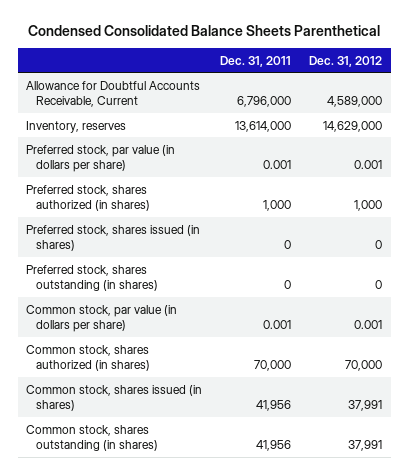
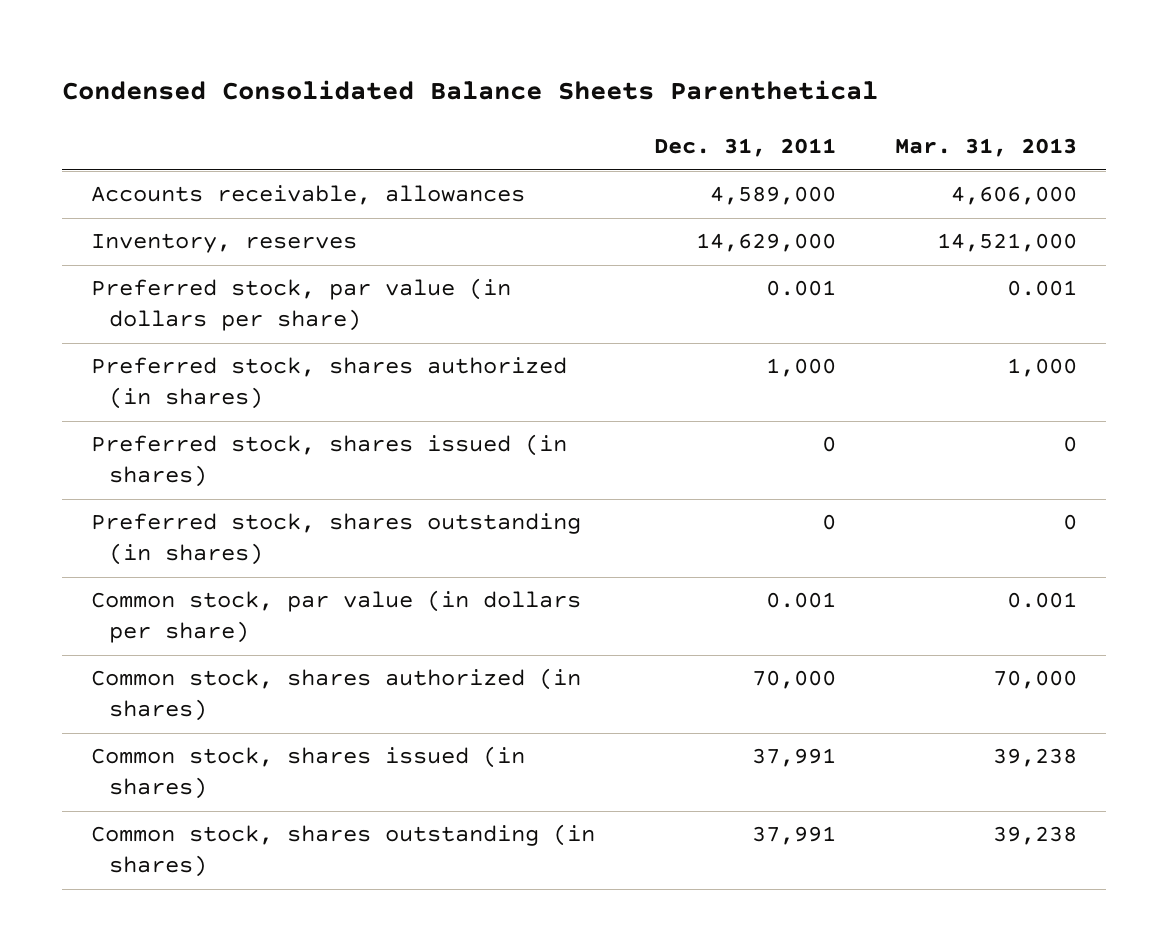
[308,55,382,67] Dec. 31, 2012 -> none
none -> [894,138,1077,158] Mar. 31, 2013
[26,80,201,107] Allowance for Doubtful Accounts Receivable, Current -> [91,185,526,206] Accounts receivable, allowances
[237,95,292,107] 6,796,000 -> [710,186,837,206] 4,589,000
[235,120,292,132] 13,614,000 -> [696,233,837,253] 14,629,000
[256,399,292,411] 41,956 -> [752,748,837,768] 37,991
[256,439,292,451] 41,956 -> [752,826,837,846] 37,991

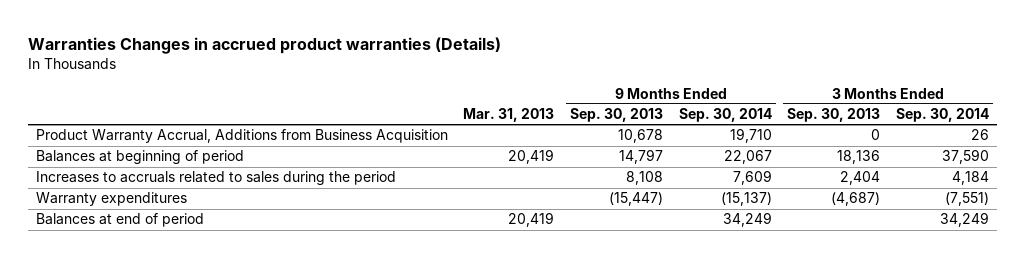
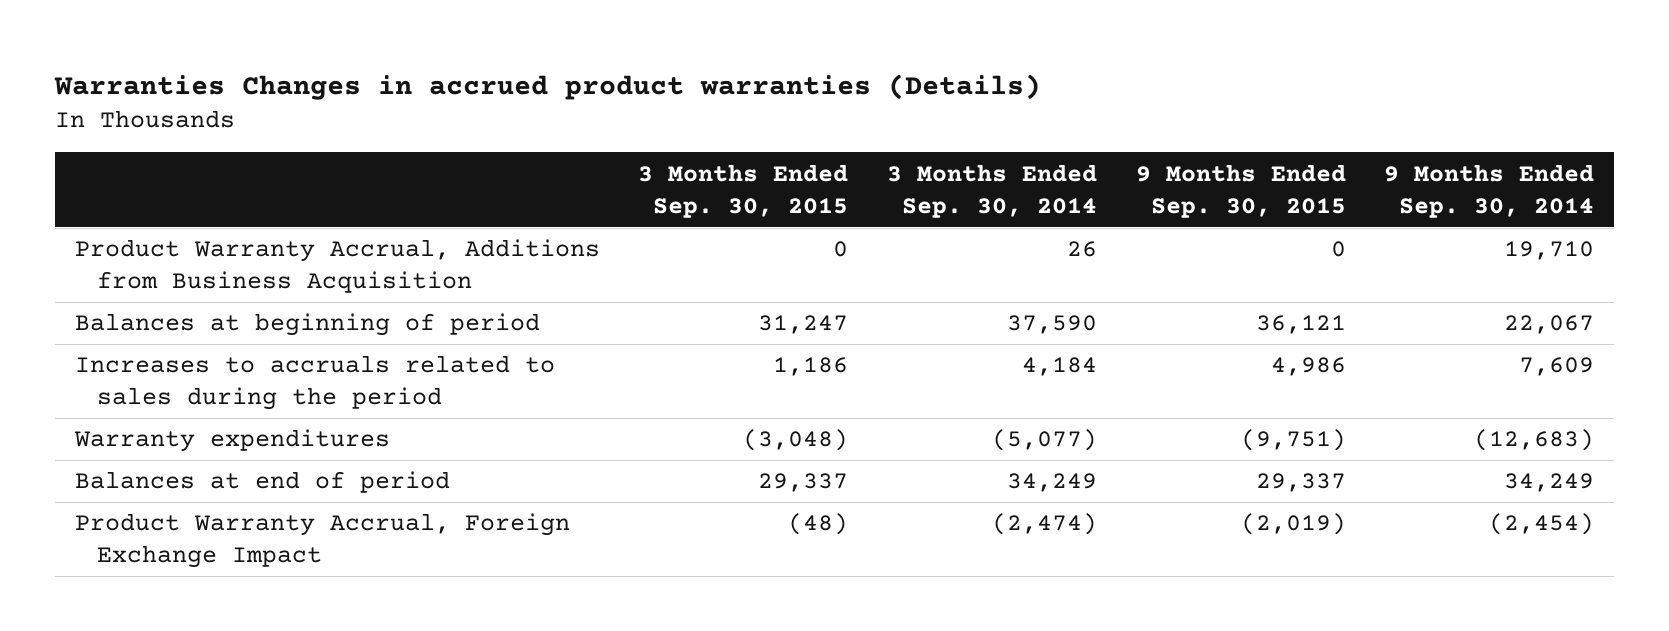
[463,108,555,123] Mar. 31, 2013 -> none
[570,108,664,123] Sep. 30, 2013 -> none
[787,108,881,123] Sep. 30, 2013 -> none
none -> [638,163,849,218] 3 Months Ended Sep. 30, 2015
none -> [1135,163,1346,218] 9 Months Ended Sep. 30, 2015
[720,192,772,207] (15,137) -> [1474,429,1595,452] (12,683)
[944,192,989,207] (7,551) -> [992,429,1098,452] (5,077)
none -> [74,513,570,569] Product Warranty Accrual, Foreign Exchange Impact

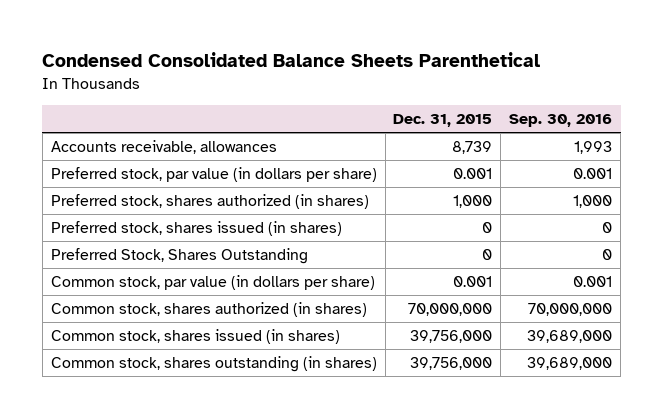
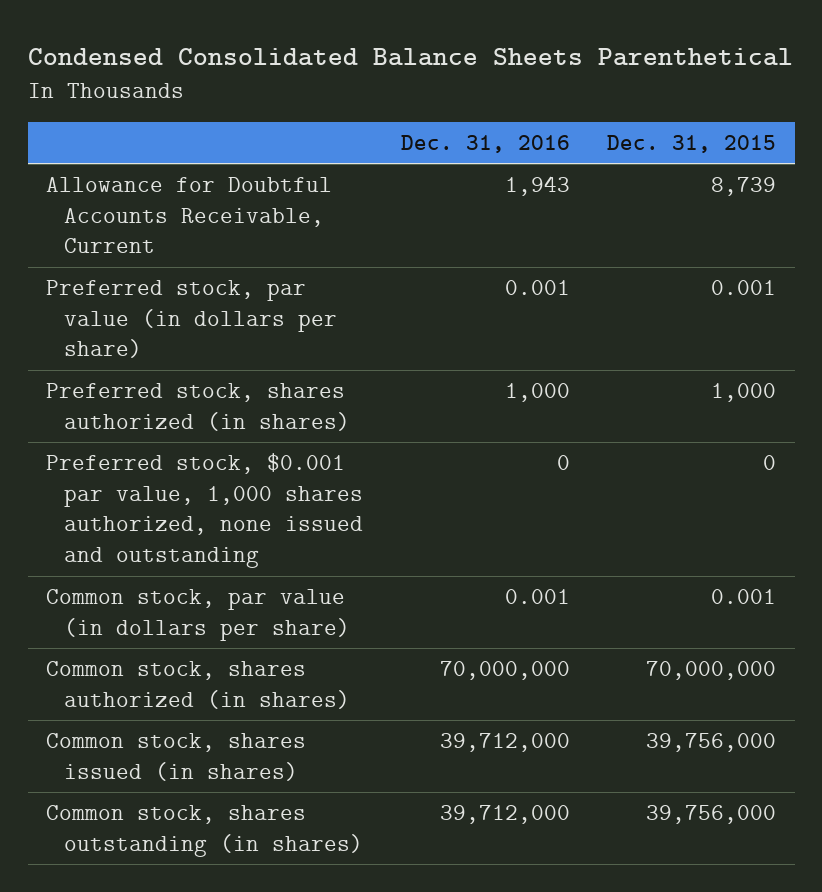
[509,114,613,128] Sep. 30, 2016 -> none
none -> [400,134,570,153] Dec. 31, 2016
[50,140,277,155] Accounts receivable, allowances -> [46,177,333,254] Allowance for Doubtful Accounts Receivable, Current
[50,221,342,237] Preferred stock, shares issued (in shares) -> none
[50,248,308,265] Preferred Stock, Shares Outstanding -> none
none -> [46,453,364,569] Preferred stock, $0.001 par value, 1,000 shares authorized, none issued and outstanding

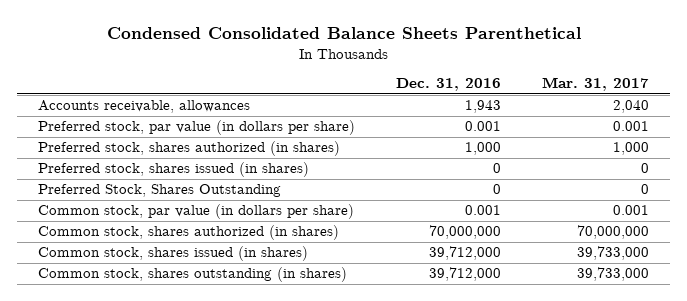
[607,134,777,153] Dec. 31, 2015 -> none
none -> [542,77,650,92] Mar. 31, 2017
[46,177,333,254] Allowance for Doubtful Accounts Receivable, Current -> [37,100,250,114] Accounts receivable, allowances
[46,453,364,569] Preferred stock, $0.001 par value, 1,000 shares authorized, none issued and outstanding -> none
none -> [37,162,309,178] Preferred stock, shares issued (in shares)
none -> [37,184,281,198] Preferred Stock, Shares Outstanding

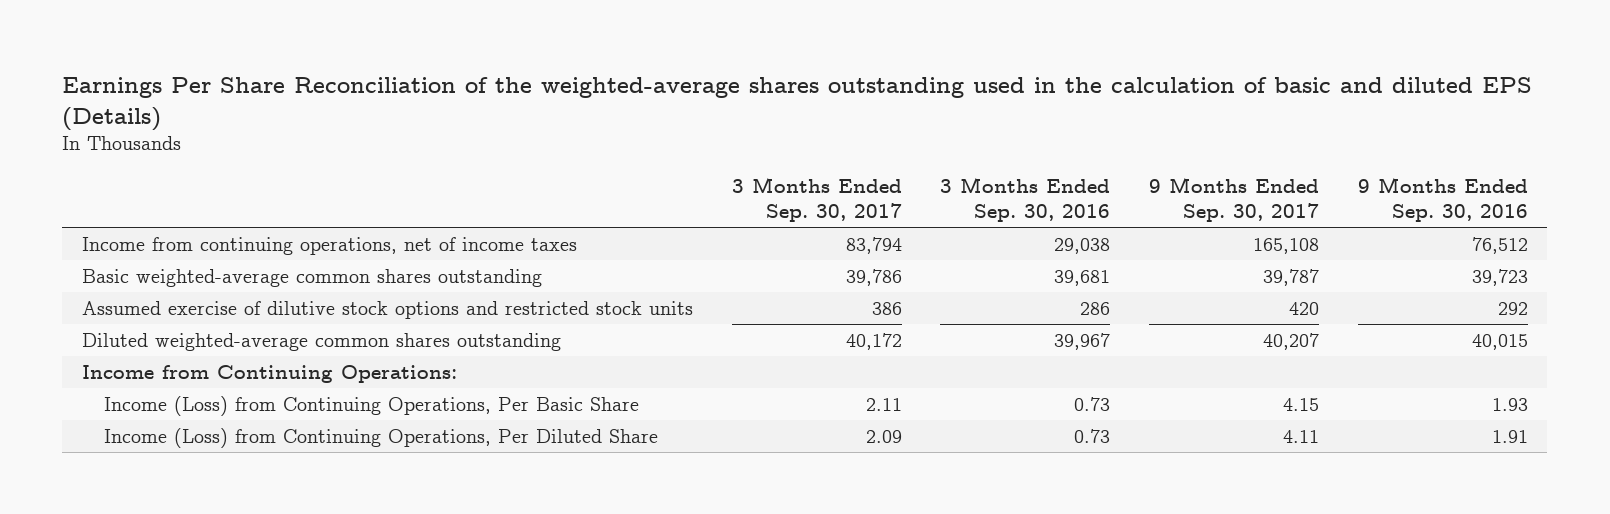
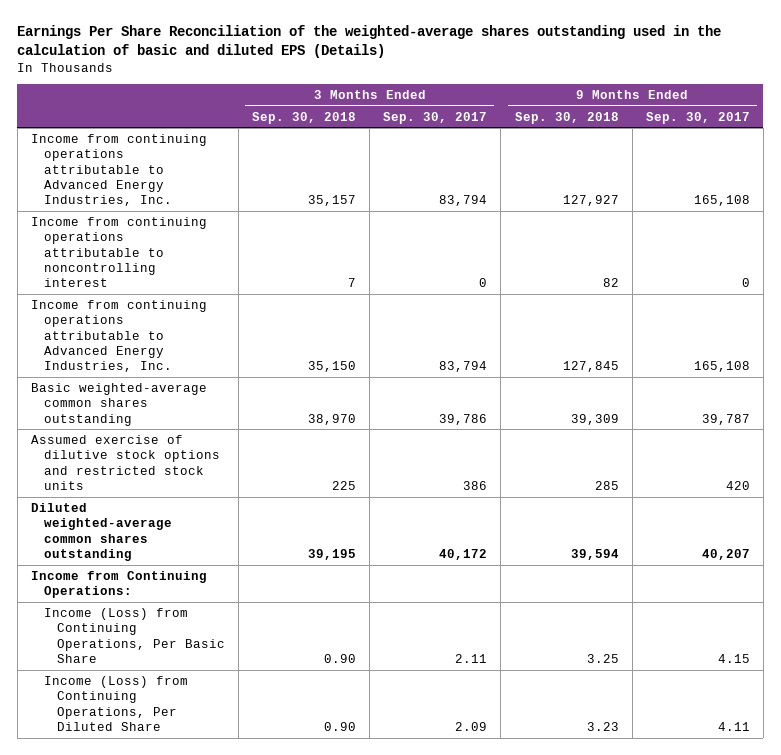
[940,177,1111,222] 3 Months Ended Sep. 30, 2016 -> none
[1357,177,1528,222] 9 Months Ended Sep. 30, 2016 -> none
none -> [252,111,357,124] Sep. 30, 2018
none -> [514,111,619,124] Sep. 30, 2018
[81,237,577,256] Income from continuing operations, net of income taxes -> [30,133,207,207] Income from continuing operations attributable to Advanced Energy Industries, Inc.
none -> [30,216,207,288] Income from continuing operations attributable to noncontrolling interest
none -> [30,299,207,373] Income from continuing operations attributable to Advanced Energy Industries, Inc.

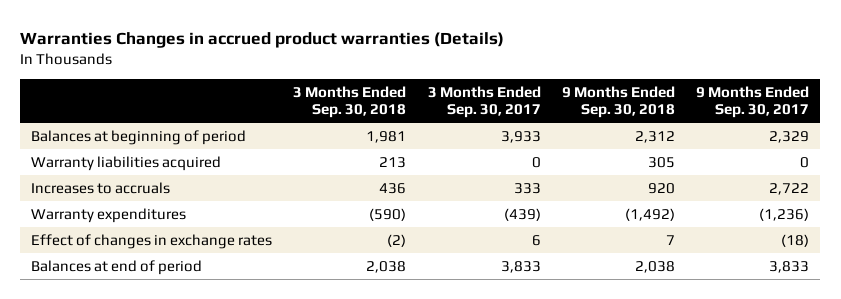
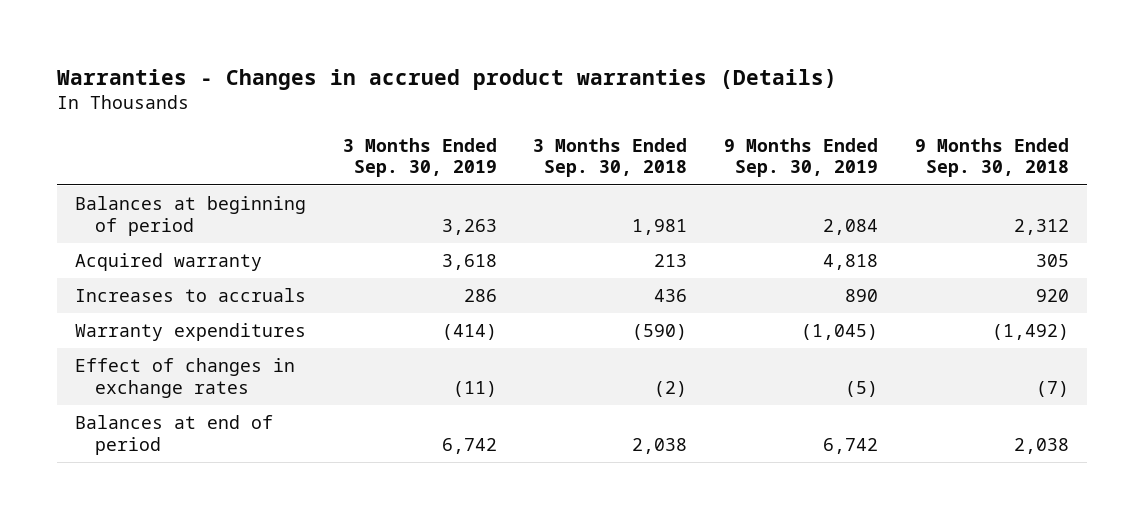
[20,31,505,48] Warranties Changes in accrued product warranties (Details) -> [56,68,837,90] Warranties - Changes in accrued product warranties (Details)
[427,85,541,119] 3 Months Ended Sep. 30, 2017 -> none
[696,85,810,119] 9 Months Ended Sep. 30, 2017 -> none
none -> [342,138,497,178] 3 Months Ended Sep. 30, 2019
none -> [724,138,879,178] 9 Months Ended Sep. 30, 2019
[31,155,222,171] Warranty liabilities acquired -> [74,253,262,272] Acquired warranty
[666,234,676,245] 7 -> [1035,380,1069,397] (7)

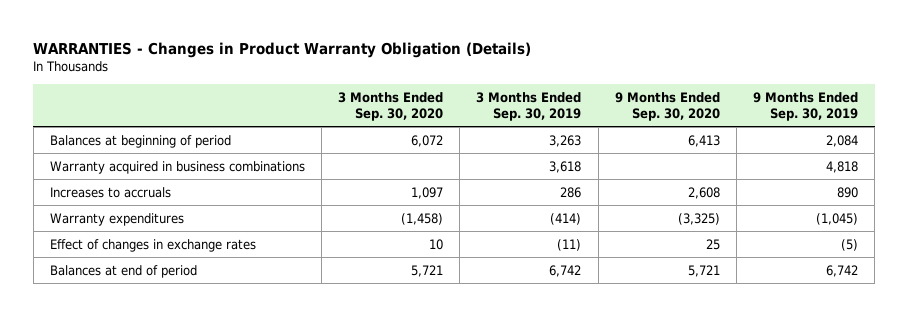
[56,68,837,90] Warranties - Changes in accrued product warranties (Details) -> [33,41,532,58] WARRANTIES - Changes in Product Warranty Obligation (Details)
[533,138,688,178] 3 Months Ended Sep. 30, 2018 -> none
[914,138,1069,178] 9 Months Ended Sep. 30, 2018 -> none
none -> [338,91,444,122] 3 Months Ended Sep. 30, 2020
none -> [614,91,720,122] 9 Months Ended Sep. 30, 2020
[74,253,262,272] Acquired warranty -> [50,160,306,174] Warranty acquired in business combinations

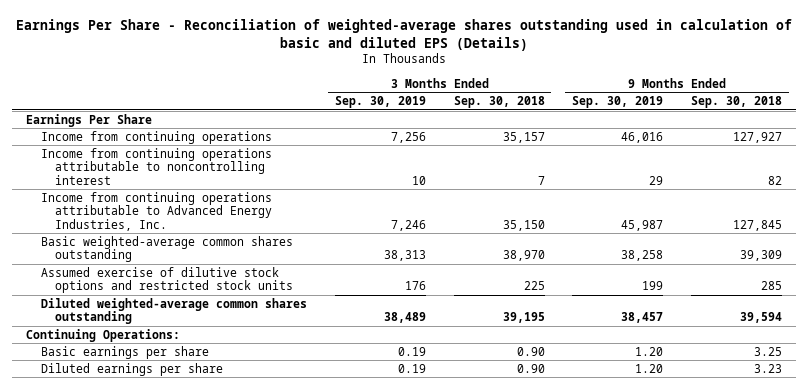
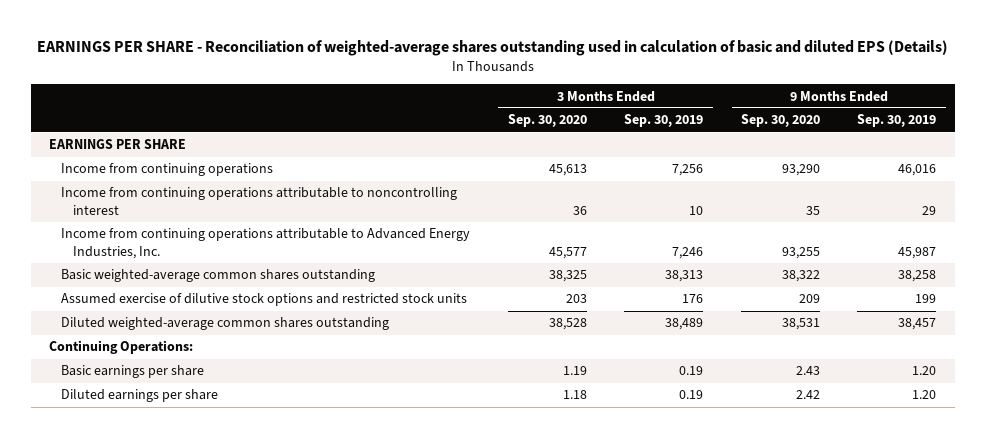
[16,18,793,51] Earnings Per Share - Reconciliation of weighted-average shares outstanding used in calculation of basic and diluted EPS (Details) -> [36,39,948,56] EARNINGS PER SHARE - Reconciliation of weighted-average shares outstanding used in calculation of basic and diluted EPS (Details)
[453,96,545,109] Sep. 30, 2018 -> none
[691,96,783,109] Sep. 30, 2018 -> none
none -> [507,114,587,128] Sep. 30, 2020
none -> [740,114,820,128] Sep. 30, 2020
[26,113,153,127] Earnings Per Share -> [49,139,187,150] EARNINGS PER SHARE

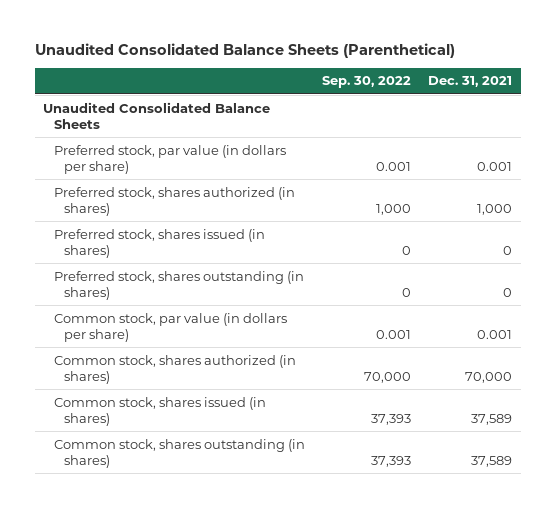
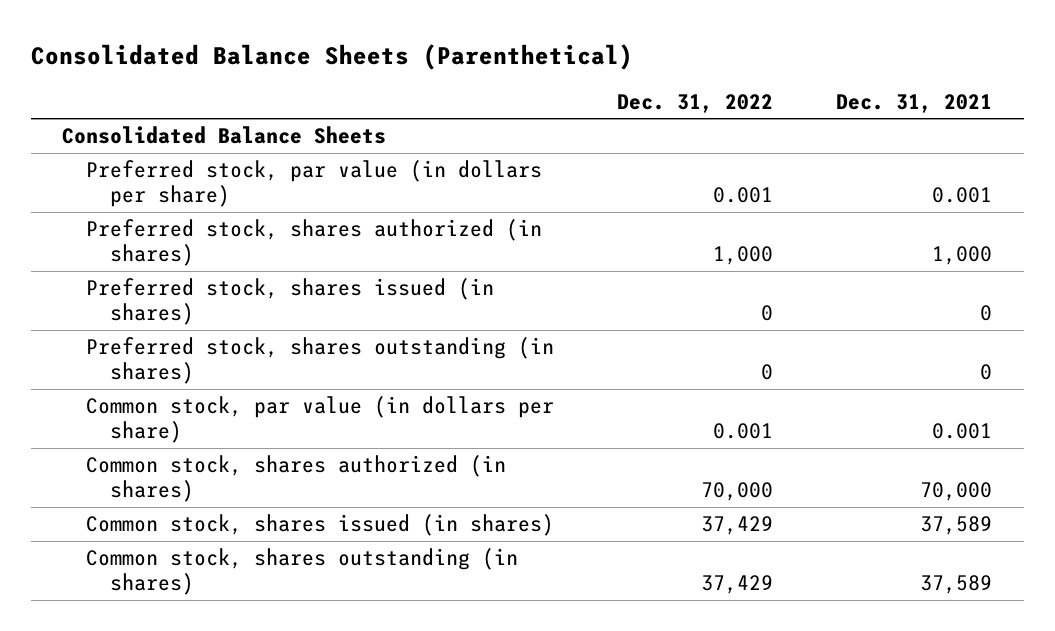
[34,42,455,58] Unaudited Consolidated Balance Sheets (Parenthetical) -> [30,43,633,70] Consolidated Balance Sheets (Parenthetical)
[321,76,411,89] Sep. 30, 2022 -> none
none -> [617,93,774,113] Dec. 31, 2022
[43,101,271,129] Unaudited Consolidated Balance Sheets -> [62,126,387,145] Consolidated Balance Sheets

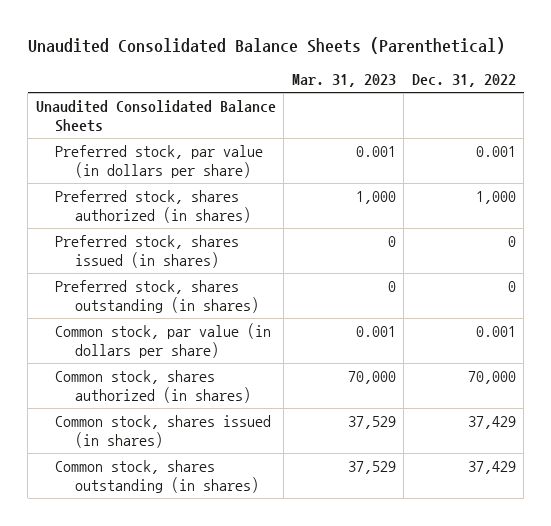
[30,43,633,70] Consolidated Balance Sheets (Parenthetical) -> [27,37,505,55] Unaudited Consolidated Balance Sheets (Parenthetical)
[836,93,993,113] Dec. 31, 2021 -> none
none -> [291,74,396,88] Mar. 31, 2023
[62,126,387,145] Consolidated Balance Sheets -> [35,99,276,133] Unaudited Consolidated Balance Sheets

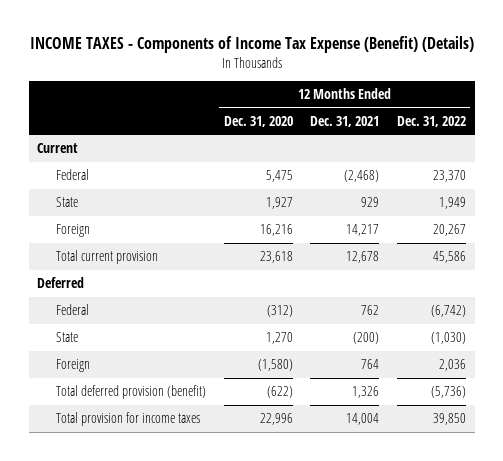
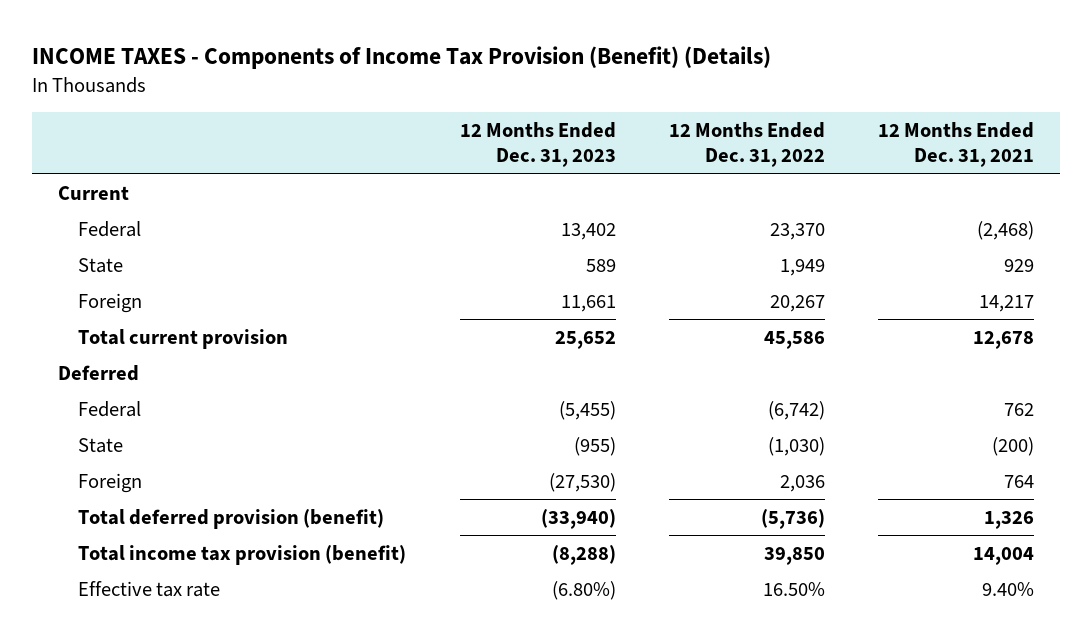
[29,36,474,54] INCOME TAXES - Components of Income Tax Expense (Benefit) (Details) -> [31,45,771,69] INCOME TAXES - Components of Income Tax Provision (Benefit) (Details)
[223,115,293,127] Dec. 31, 2020 -> none
none -> [459,122,616,168] 12 Months Ended Dec. 31, 2023
[56,412,201,427] Total provision for income taxes -> [78,544,407,565] Total income tax provision (benefit)
none -> [78,580,221,597] Effective tax rate

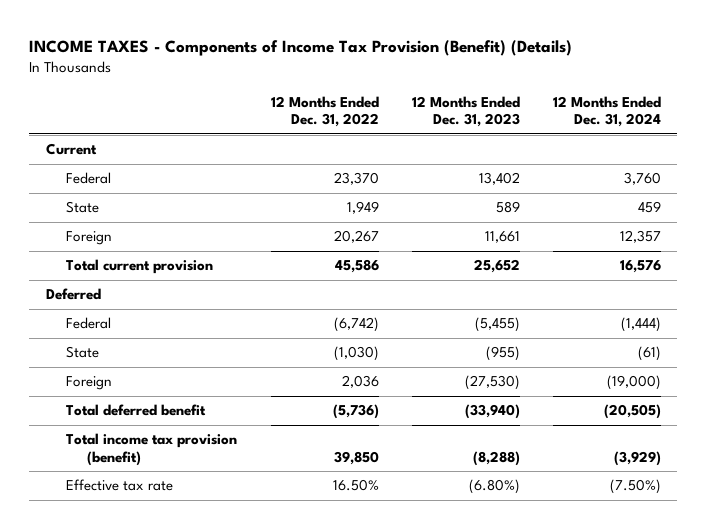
[877,122,1034,168] 12 Months Ended Dec. 31, 2021 -> none
none -> [552,95,661,127] 12 Months Ended Dec. 31, 2024
[78,508,385,529] Total deferred provision (benefit) -> [66,404,207,417] Total deferred benefit

